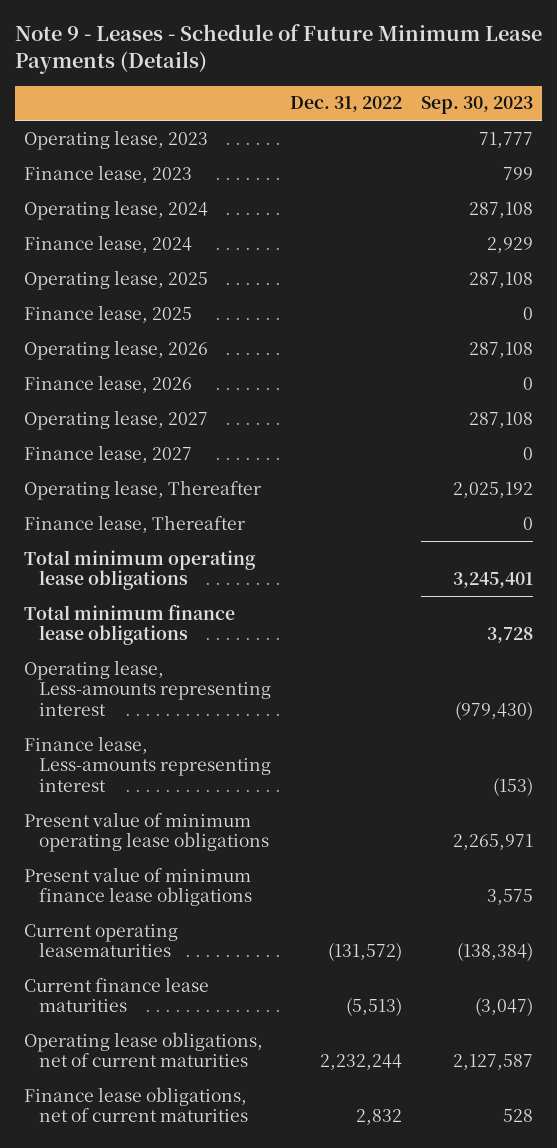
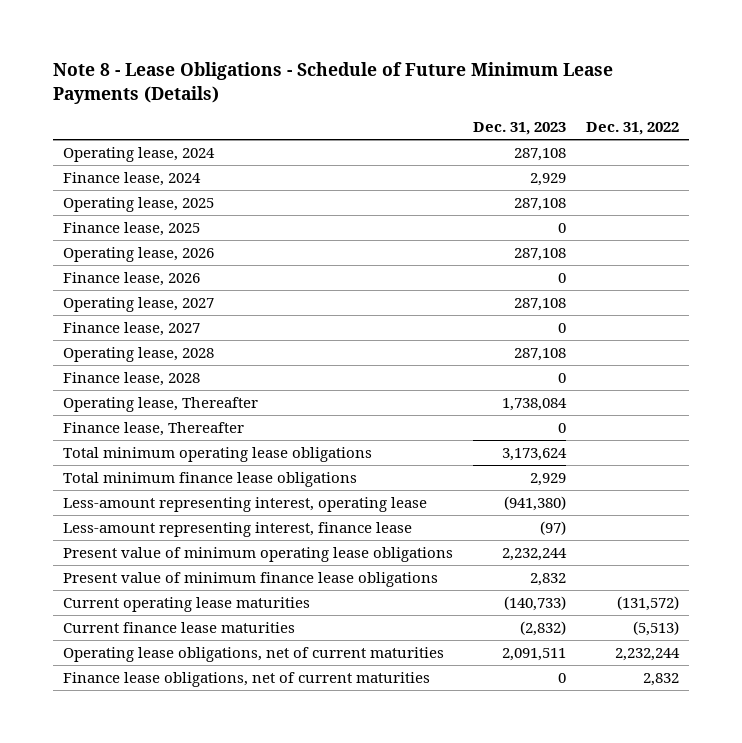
[14,24,542,75] Note 9 - Leases - Schedule of Future Minimum Lease Payments (Details) -> [52,62,613,104] Note 8 - Lease Obligations - Schedule of Future Minimum Lease Payments (Details)
[420,96,533,115] Sep. 30, 2023 -> none
none -> [473,122,567,136] Dec. 31, 2023
[23,129,208,150] Operating lease, 2023 -> none
[23,164,192,183] Finance lease, 2023 -> none
none -> [62,346,214,362] Operating lease, 2028
none -> [62,371,200,386] Finance lease, 2028
[23,659,272,717] Operating lease, Less-amounts representing interest -> [62,496,427,512] Less-amount representing interest, operating lease
[23,735,272,793] Finance lease, Less-amounts representing interest -> [62,521,412,537] Less-amount representing interest, finance lease
[23,923,178,958] Current operating leasematurities -> [62,596,310,612] Current operating lease maturities

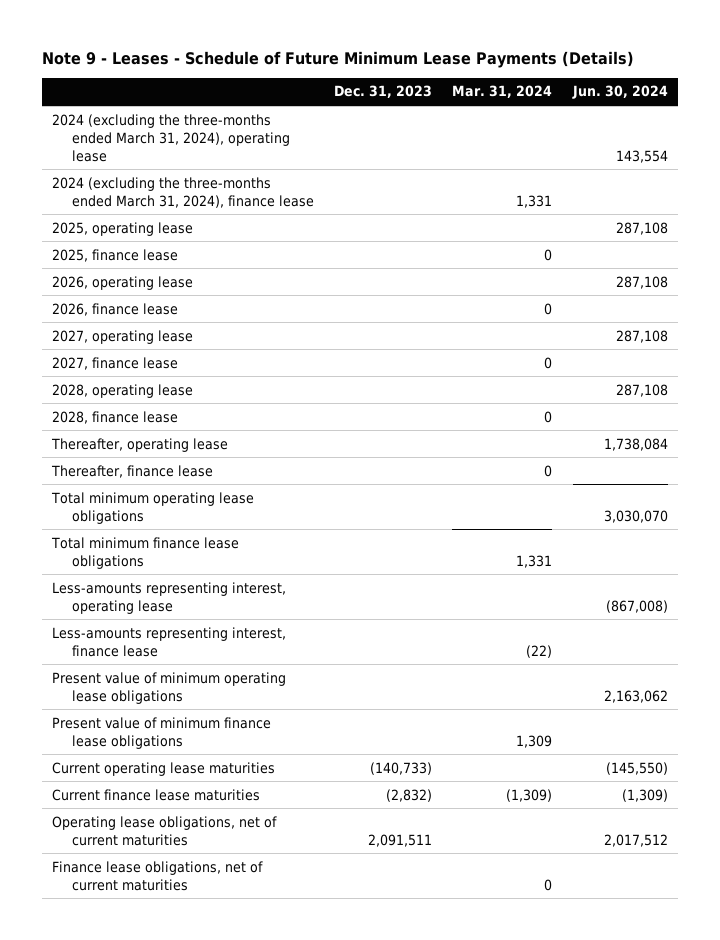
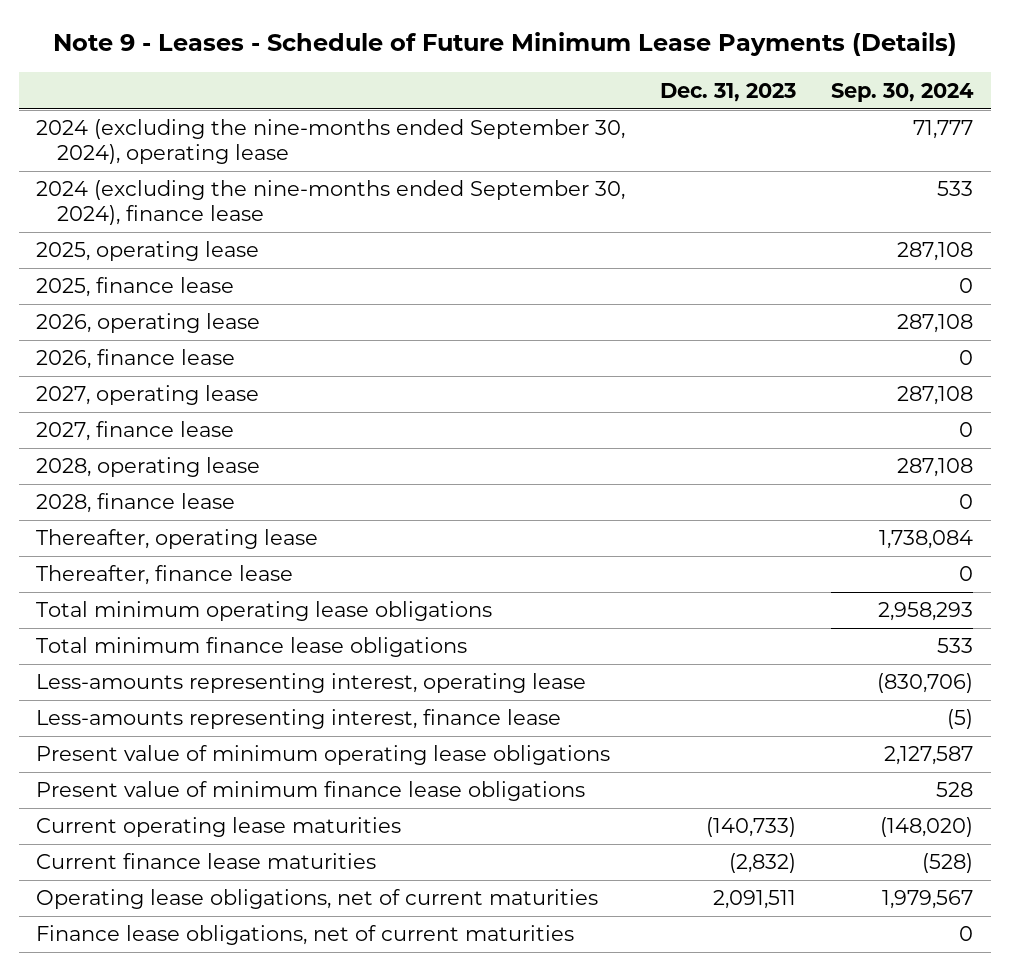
[452,85,553,99] Mar. 31, 2024 -> none
[571,85,668,100] Jun. 30, 2024 -> none
none -> [831,82,975,102] Sep. 30, 2024
[52,113,290,162] 2024 (excluding the three-months ended March 31, 2024), operating lease -> [36,119,626,165] 2024 (excluding the nine-months ended September 30, 2024), operating lease
[52,176,314,208] 2024 (excluding the three-months ended March 31, 2024), finance lease -> [36,180,626,226] 2024 (excluding the nine-months ended September 30, 2024), finance lease

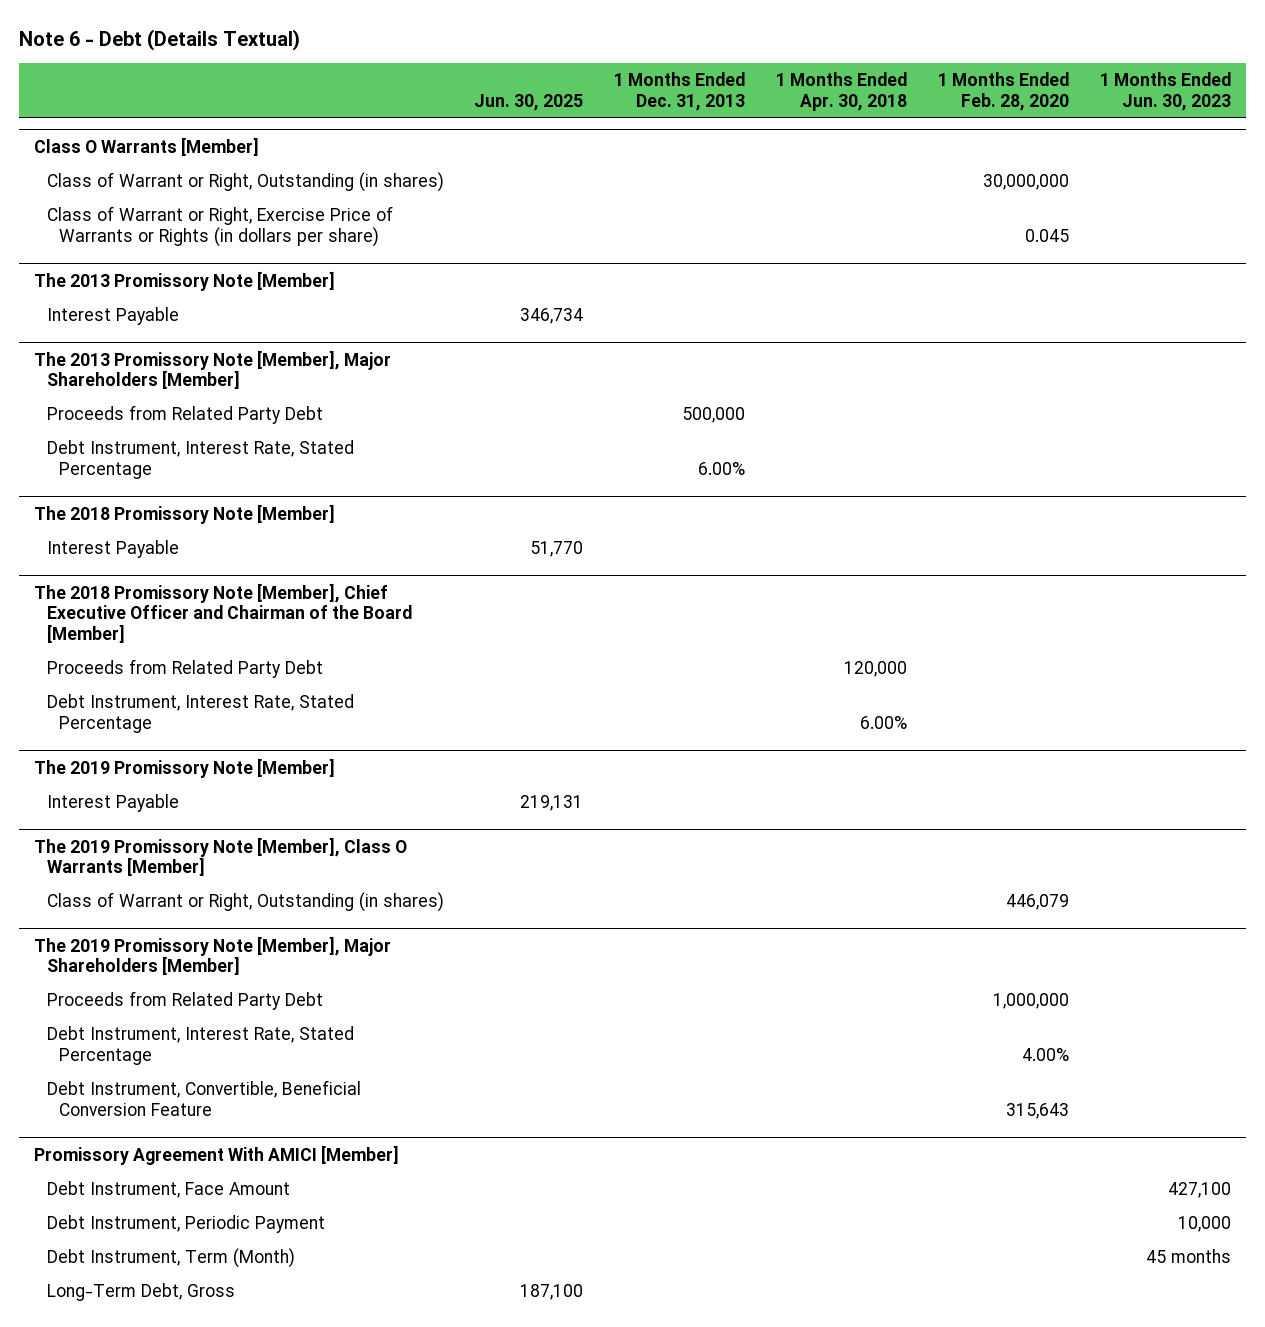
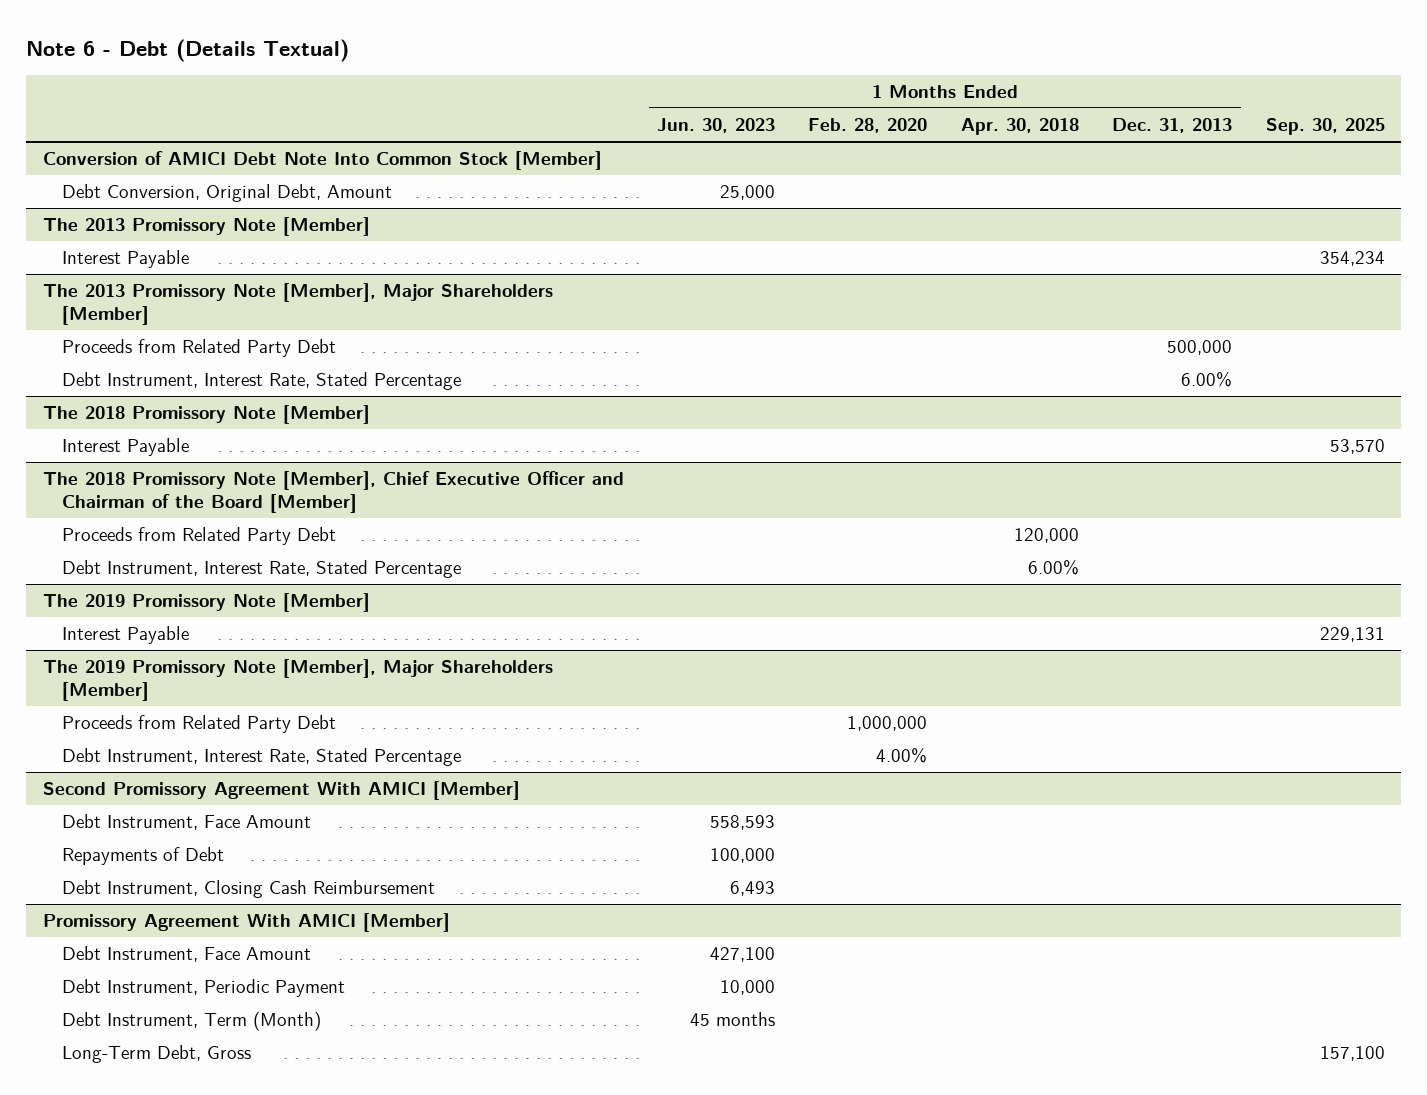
[474,94,584,112] Jun. 30, 2025 -> none
none -> [1265,118,1385,136] Sep. 30, 2025
[34,136,260,156] Class O Warrants [Member] -> none
[46,172,444,193] Class of Warrant or Right, Outstanding (in shares) -> none
[46,206,393,247] Class of Warrant or Right, Exercise Price of Warrants or Rights (in dollars per share) -> none
none -> [42,151,602,171] Conversion of AMICI Debt Note Into Common Stock [Member]
none -> [62,184,393,203] Debt Conversion, Original Debt, Amount
[34,836,408,877] The 2019 Promissory Note [Member], Class O Warrants [Member] -> none
[46,892,444,913] Class of Warrant or Right, Outstanding (in shares) -> none
[46,1080,361,1116] Debt Instrument, Convertible, Beneficial Conversion Feature -> none
none -> [42,781,520,801] Second Promissory Agreement With AMICI [Member]
none -> [62,814,312,831] Debt Instrument, Face Amount
none -> [62,847,225,866] Repayments of Debt
none -> [62,880,436,899] Debt Instrument, Closing Cash Reimbursement

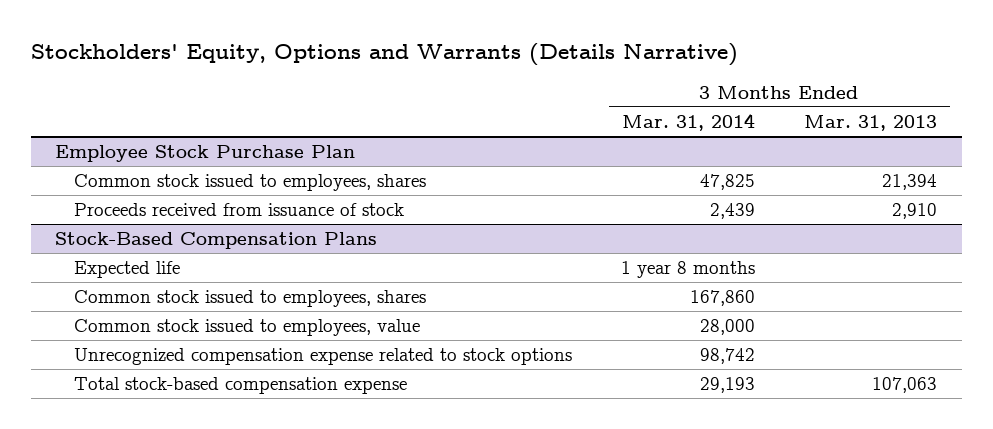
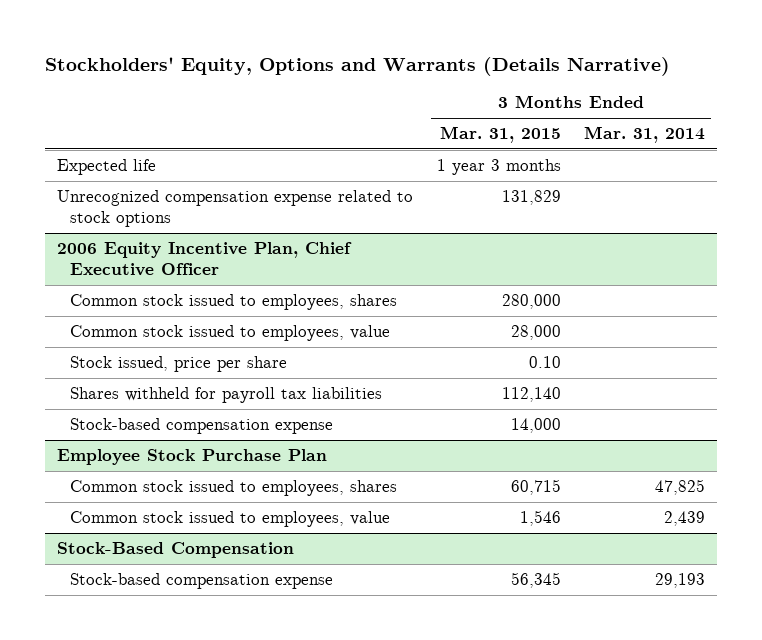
[804,114,938,131] Mar. 31, 2013 -> none
none -> [439,126,561,144] Mar. 31, 2015
none -> [56,159,156,176] Expected life
none -> [56,190,413,228] Unrecognized compensation expense related to stock options
none -> [56,242,352,277] 2006 Equity Incentive Plan, Chief Executive Officer
none -> [70,294,398,311] Common stock issued to employees, shares
none -> [70,325,391,342] Common stock issued to employees, value
none -> [70,356,288,373] Stock issued, price per share
none -> [70,387,383,404] Shares withheld for payroll tax liabilities
none -> [70,418,334,435] Stock-based compensation expense
[74,260,181,278] Expected life -> none
[74,289,427,307] Common stock issued to employees, shares -> none
[74,318,421,336] Common stock issued to employees, value -> none
[74,347,573,365] Unrecognized compensation expense related to stock options -> none
[74,202,405,216] Proceeds received from issuance of stock -> [70,511,391,528] Common stock issued to employees, value
[55,231,378,249] Stock-Based Compensation Plans -> [56,542,294,559] Stock-Based Compensation
[74,376,408,394] Total stock-based compensation expense -> [70,573,334,590] Stock-based compensation expense

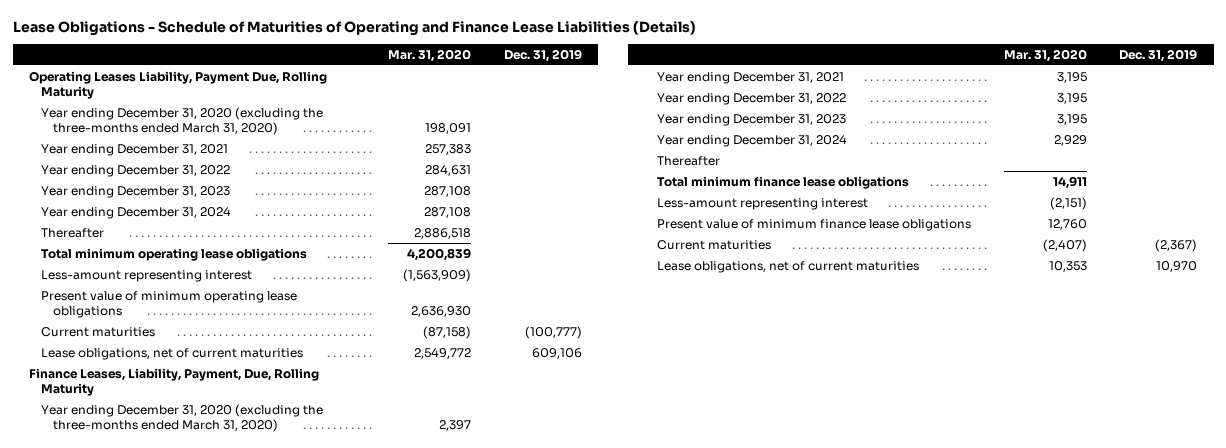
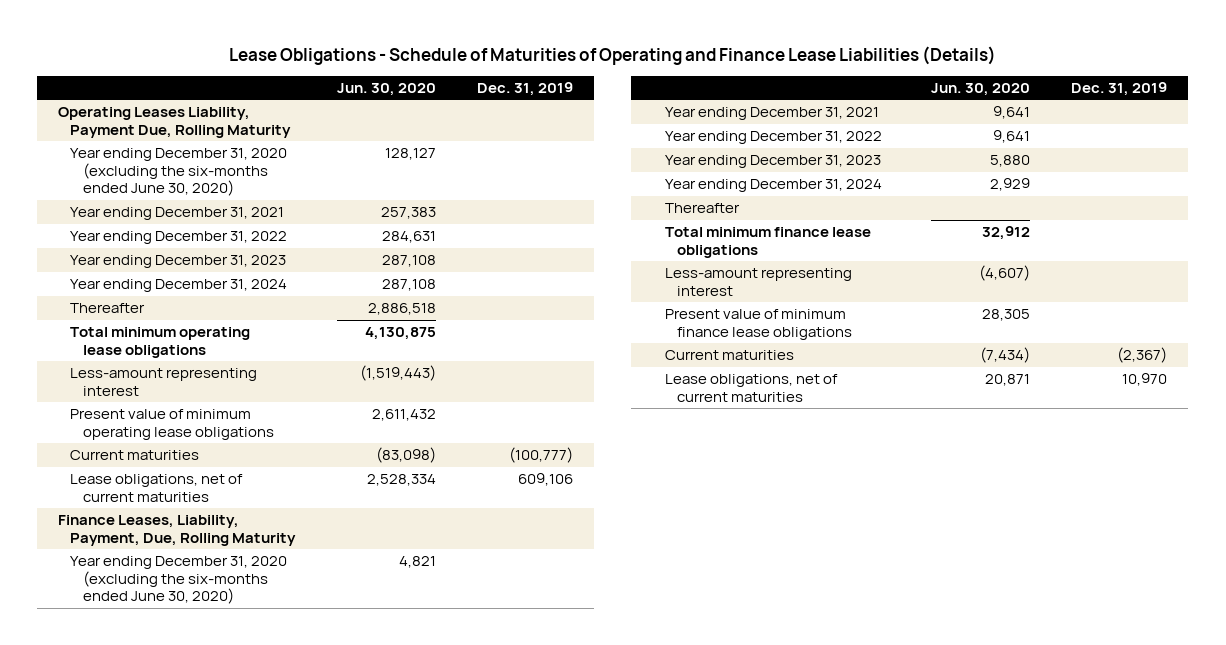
[387,48,471,62] Mar. 31, 2020 -> none
none -> [336,82,436,96] Jun. 30, 2020
[41,106,324,135] Year ending December 31, 2020 (excluding the three-months ended March 31, 2020) -> [70,148,288,197] Year ending December 31, 2020 (excluding the six-months ended June 30, 2020)
[41,403,324,432] Year ending December 31, 2020 (excluding the three-months ended March 31, 2020) -> [70,556,288,605] Year ending December 31, 2020 (excluding the six-months ended June 30, 2020)

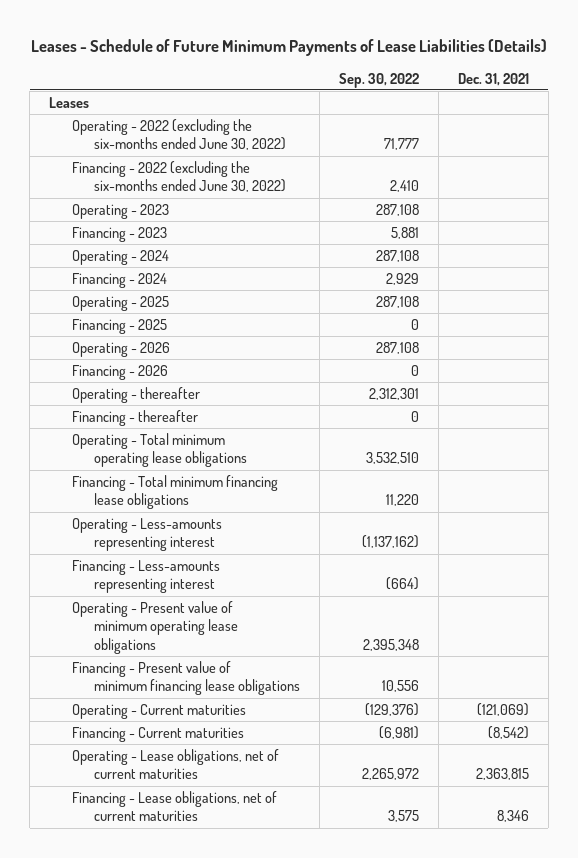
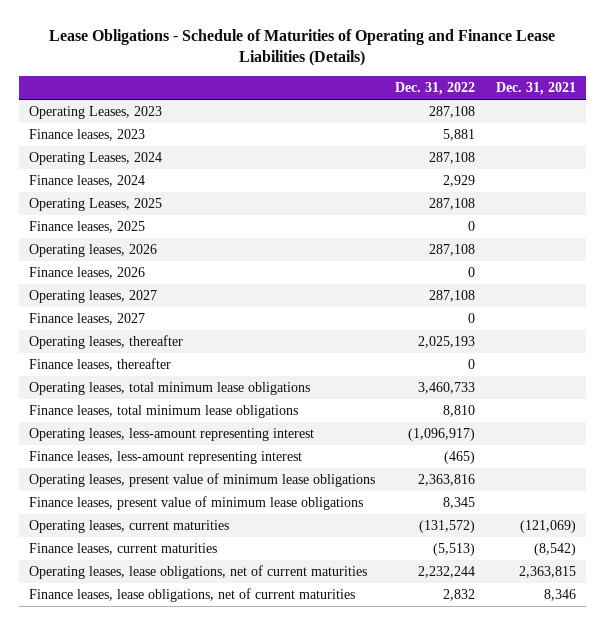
[31,39,548,57] Leases - Schedule of Future Minimum Payments of Lease Liabilities (Details) -> [49,28,556,67] Lease Obligations - Schedule of Maturities of Operating and Finance Lease Liabilities (Details)
[338,72,419,88] Sep. 30, 2022 -> none
none -> [395,82,476,96] Dec. 31, 2022
[49,96,90,108] Leases -> none
[71,118,286,151] Operating - 2022 (excluding the six-months ended June 30, 2022) -> [29,105,163,119] Operating Leases, 2023
[71,160,286,193] Financing - 2022 (excluding the six-months ended June 30, 2022) -> [29,128,146,141] Finance leases, 2023
[71,203,169,219] Operating - 2023 -> [29,151,163,165] Operating Leases, 2024
[71,226,167,242] Financing - 2023 -> [29,174,146,187] Finance leases, 2024
[71,249,169,265] Operating - 2024 -> [29,197,163,211] Operating Leases, 2025
[71,272,167,288] Financing - 2024 -> [29,220,146,233] Finance leases, 2025
[71,295,169,311] Operating - 2025 -> [29,243,158,257] Operating leases, 2026
[71,318,167,334] Financing - 2025 -> [29,266,146,279] Finance leases, 2026
[71,341,170,357] Operating - 2026 -> [29,289,158,303] Operating leases, 2027
[71,364,168,380] Financing - 2026 -> [29,312,146,325] Finance leases, 2027
[71,386,200,403] Operating - thereafter -> [29,334,184,349] Operating leases, thereafter
[71,409,198,426] Financing - thereafter -> [29,357,172,371] Finance leases, thereafter
[71,432,247,468] Operating - Total minimum operating lease obligations -> [29,381,311,395] Operating leases, total minimum lease obligations
[71,474,278,510] Financing - Total minimum financing lease obligations -> [29,404,299,418] Finance leases, total minimum lease obligations
[71,517,222,552] Operating - Less-amounts representing interest -> [29,427,315,441] Operating leases, less-amount representing interest
[71,559,220,594] Financing - Less-amounts representing interest -> [29,450,303,464] Finance leases, less-amount representing interest
[71,600,238,654] Operating - Present value of minimum operating lease obligations -> [29,472,376,487] Operating leases, present value of minimum lease obligations
[71,660,300,696] Financing - Present value of minimum financing lease obligations -> [29,495,364,510] Finance leases, present value of minimum lease obligations
[71,703,246,719] Operating - Current maturities -> [29,519,230,533] Operating leases, current maturities
[71,726,244,742] Financing - Current maturities -> [29,542,218,555] Finance leases, current maturities
[71,748,279,780] Operating - Lease obligations, net of current maturities -> [29,564,368,579] Operating leases, lease obligations, net of current maturities
[71,790,277,822] Financing - Lease obligations, net of current maturities -> [29,587,356,602] Finance leases, lease obligations, net of current maturities

